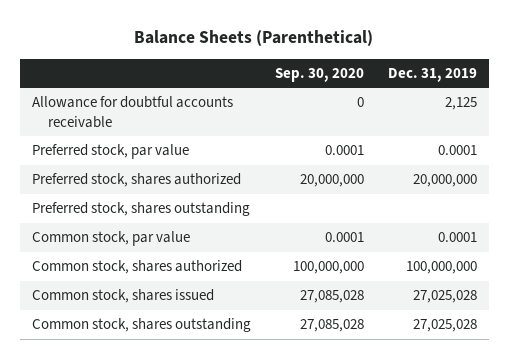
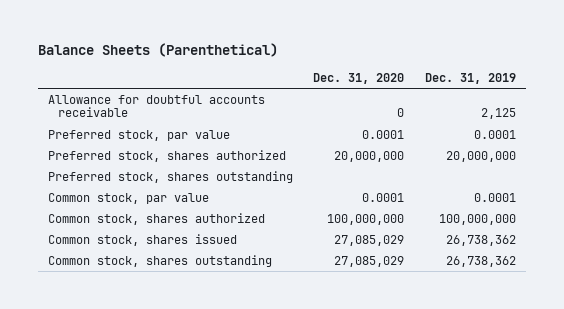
[274,67,364,82] Sep. 30, 2020 -> none
none -> [313,72,405,84] Dec. 31, 2020
[412,290,477,304] 27,025,028 -> [445,234,516,246] 26,738,362
[412,319,477,333] 27,025,028 -> [445,255,516,267] 26,738,362

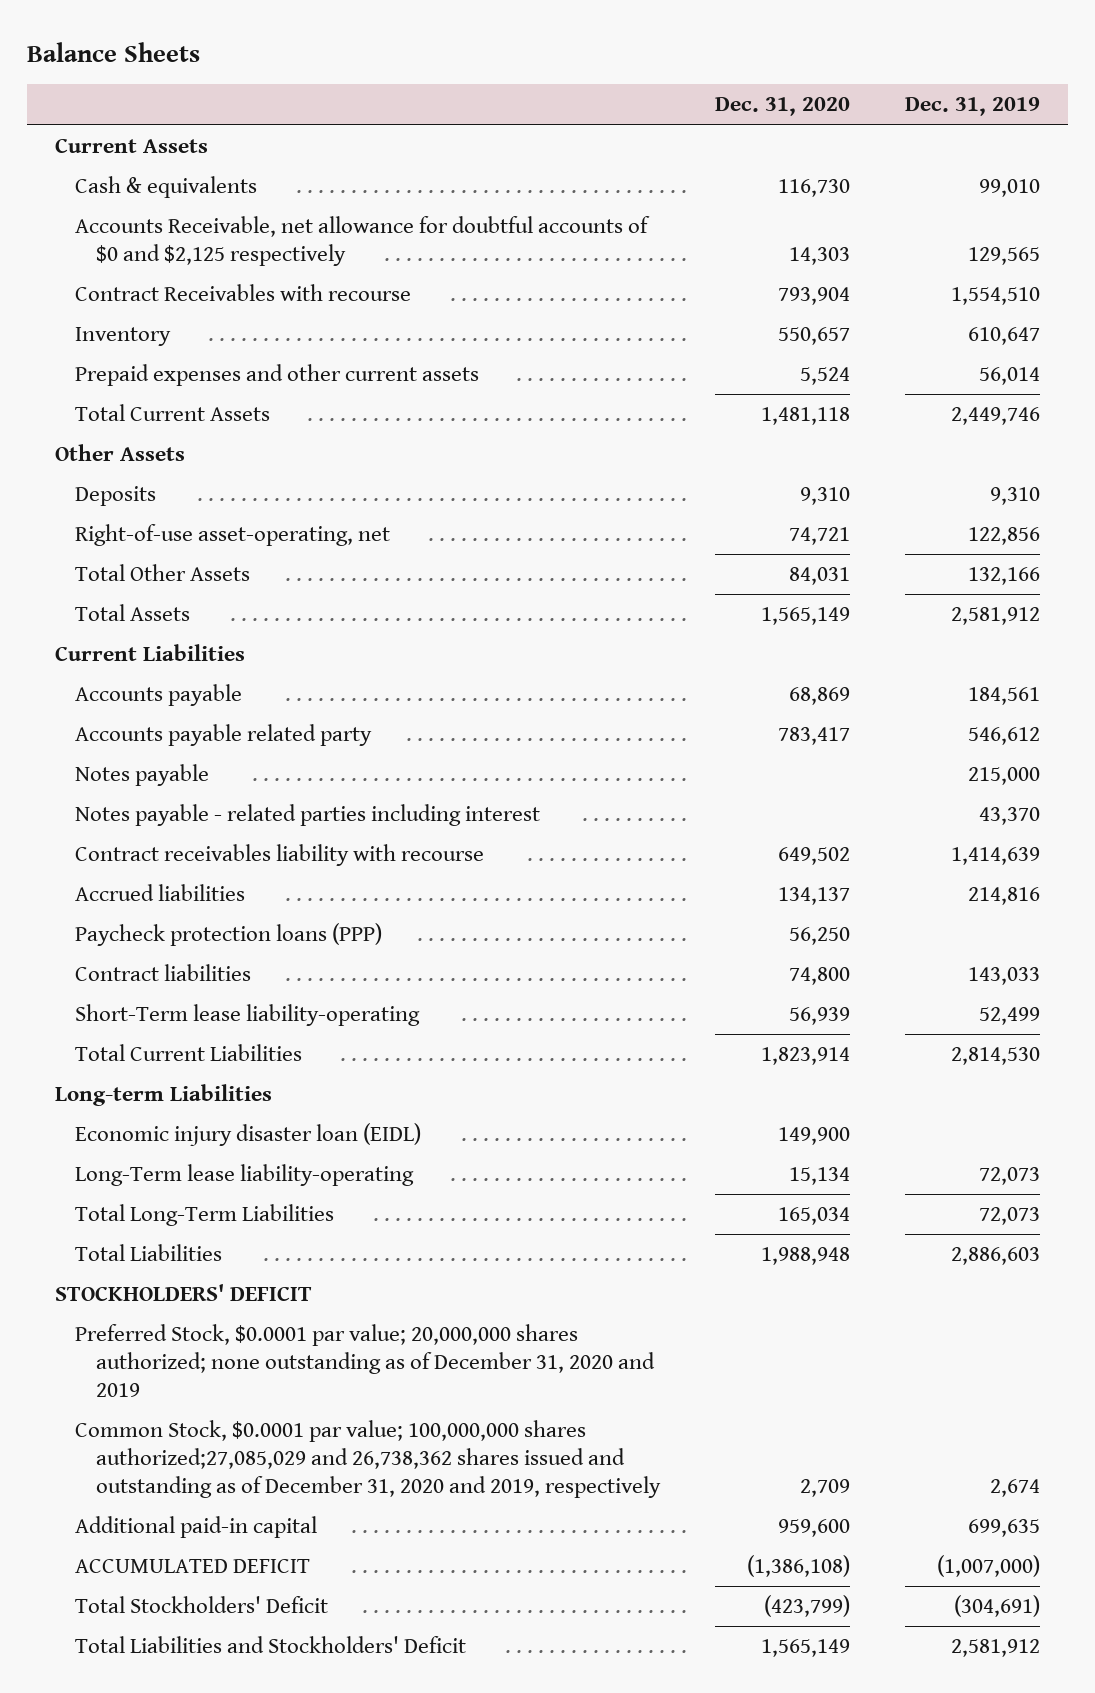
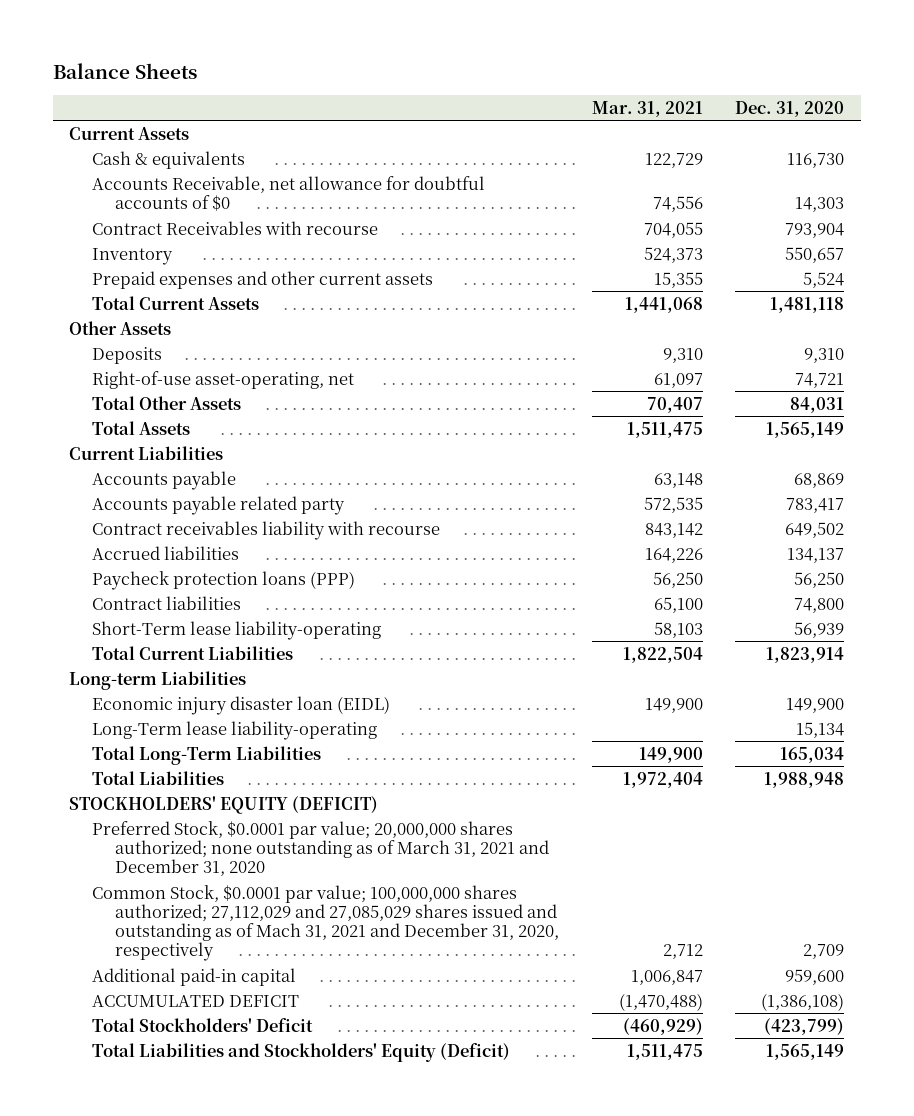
[905,97,1041,117] Dec. 31, 2019 -> none
none -> [591,100,703,117] Mar. 31, 2021
[75,216,651,266] Accounts Receivable, net allowance for doubtful accounts of $0 and $2,125 respectively -> [92,175,486,211] Accounts Receivable, net allowance for doubtful accounts of $0
[75,764,210,787] Notes payable -> none
[75,804,541,827] Notes payable - related parties including interest -> none
[54,1284,312,1302] STOCKHOLDERS' DEFICIT -> [69,795,379,814] STOCKHOLDERS' EQUITY (DEFICIT)
[75,1324,655,1397] Preferred Stock, $0.0001 par value; 20,000,000 shares authorized; none outstanding as of December 31, 2020 and 2019 -> [92,820,550,877] Preferred Stock, $0.0001 par value; 20,000,000 shares authorized; none outstanding as of March 31, 2021 and December 31, 2020
[75,1420,661,1498] Common Stock, $0.0001 par value; 100,000,000 shares authorized;27,085,029 and 26,738,362 shares issued and outstanding as of December 31, 2020 and 2019, respectively -> [92,884,560,962] Common Stock, $0.0001 par value; 100,000,000 shares authorized; 27,112,029 and 27,085,029 shares issued and outstanding as of Mach 31, 2021 and December 31, 2020, respectively
[75,1636,467,1654] Total Liabilities and Stockholders' Deficit -> [92,1042,511,1062] Total Liabilities and Stockholders' Equity (Deficit)

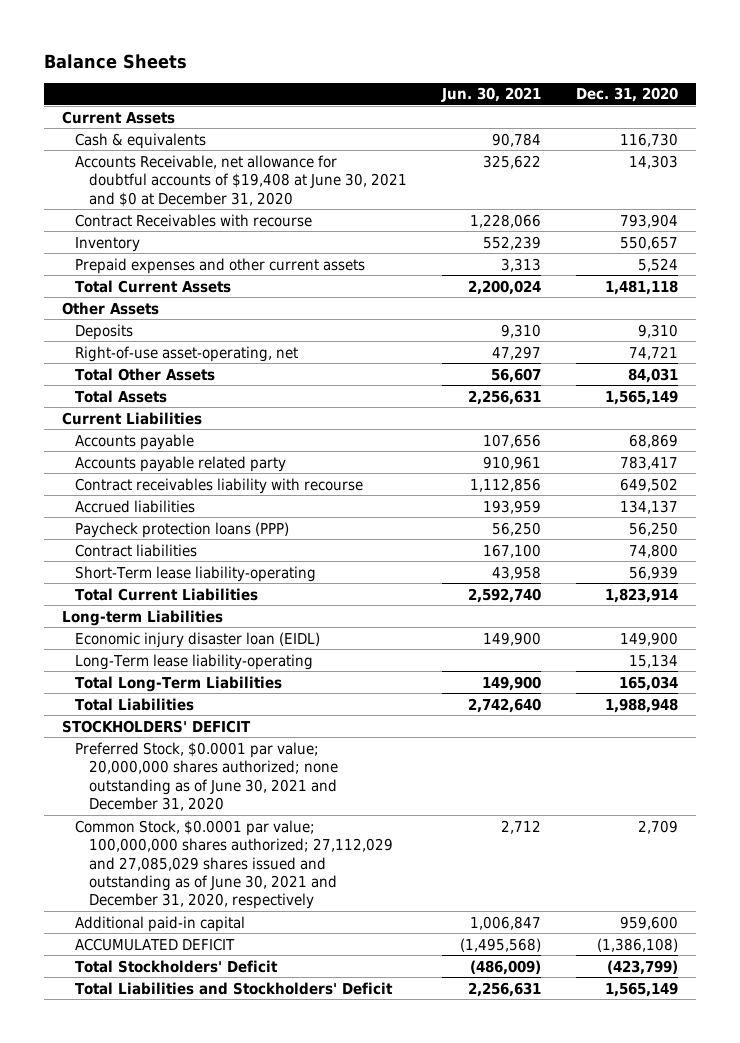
[591,100,703,117] Mar. 31, 2021 -> none
none -> [441,87,542,103] Jun. 30, 2021
[92,175,486,211] Accounts Receivable, net allowance for doubtful accounts of $0 -> [75,154,407,207] Accounts Receivable, net allowance for doubtful accounts of $19,408 at June 30, 2021 and $0 at December 31, 2020
[69,795,379,814] STOCKHOLDERS' EQUITY (DEFICIT) -> [62,719,252,733] STOCKHOLDERS' DEFICIT
[92,820,550,877] Preferred Stock, $0.0001 par value; 20,000,000 shares authorized; none outstanding as of March 31, 2021 and December 31, 2020 -> [75,741,338,812] Preferred Stock, $0.0001 par value; 20,000,000 shares authorized; none outstanding as of June 30, 2021 and December 31, 2020
[92,884,560,962] Common Stock, $0.0001 par value; 100,000,000 shares authorized; 27,112,029 and 27,085,029 shares issued and outstanding as of Mach 31, 2021 and December 31, 2020, respectively -> [75,819,393,910] Common Stock, $0.0001 par value; 100,000,000 shares authorized; 27,112,029 and 27,085,029 shares issued and outstanding as of June 30, 2021 and December 31, 2020, respectively
[92,1042,511,1062] Total Liabilities and Stockholders' Equity (Deficit) -> [75,981,394,995] Total Liabilities and Stockholders' Deficit

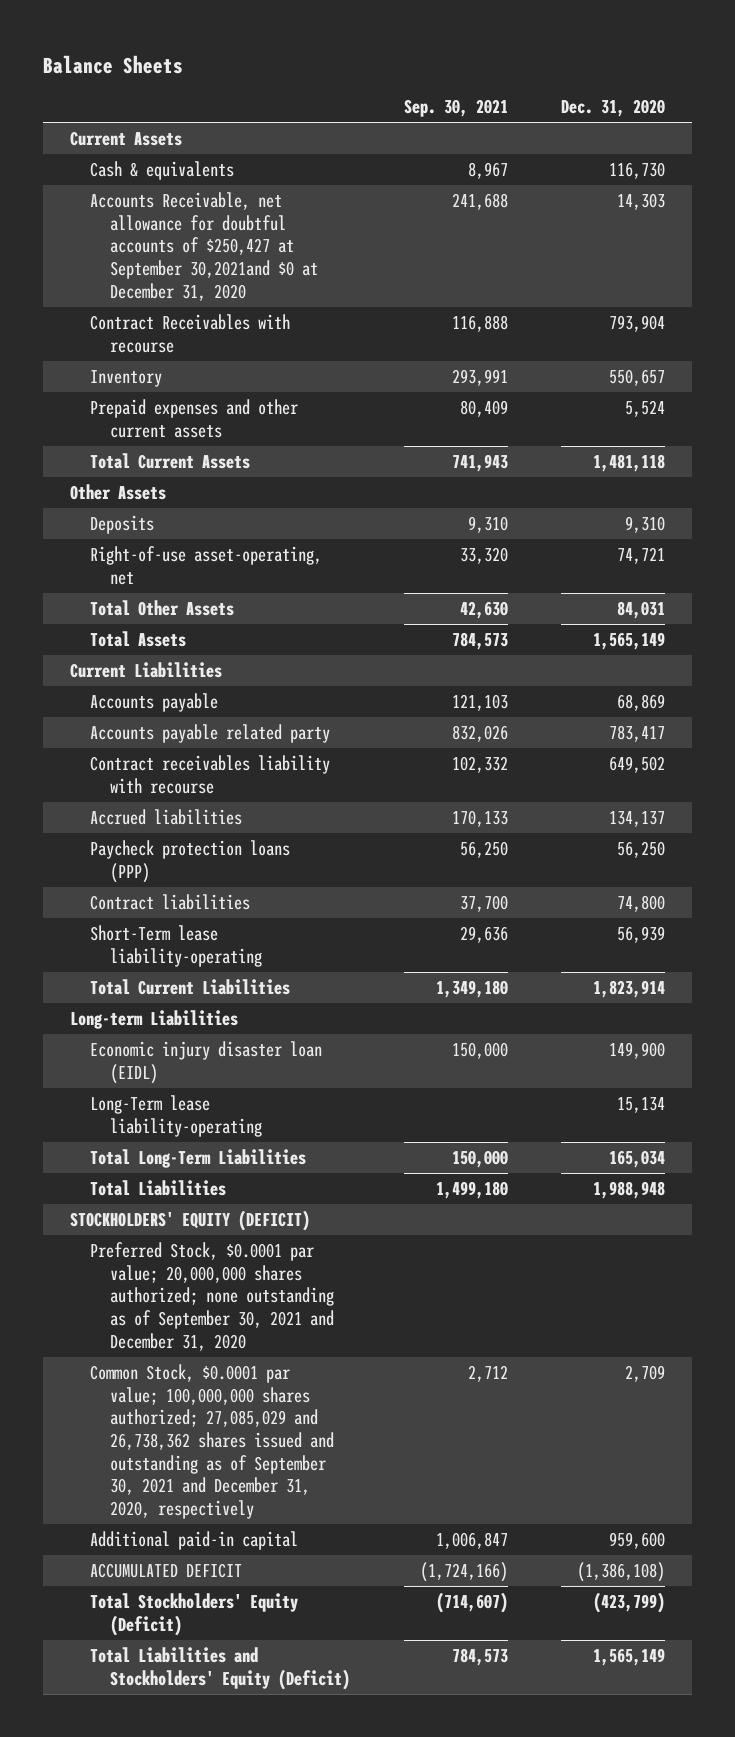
[441,87,542,103] Jun. 30, 2021 -> none
none -> [403,99,508,118] Sep. 30, 2021
[75,154,407,207] Accounts Receivable, net allowance for doubtful accounts of $19,408 at June 30, 2021 and $0 at December 31, 2020 -> [90,192,319,301] Accounts Receivable, net allowance for doubtful accounts of $250,427 at September 30,2021and $0 at December 31, 2020
[62,719,252,733] STOCKHOLDERS' DEFICIT -> [70,1210,311,1232] STOCKHOLDERS' EQUITY (DEFICIT)
[75,741,338,812] Preferred Stock, $0.0001 par value; 20,000,000 shares authorized; none outstanding as of June 30, 2021 and December 31, 2020 -> [90,1242,335,1351] Preferred Stock, $0.0001 par value; 20,000,000 shares authorized; none outstanding as of September 30, 2021 and December 31, 2020
[75,819,393,910] Common Stock, $0.0001 par value; 100,000,000 shares authorized; 27,112,029 and 27,085,029 shares issued and outstanding as of June 30, 2021 and December 31, 2020, respectively -> [90,1364,335,1519] Common Stock, $0.0001 par value; 100,000,000 shares authorized; 27,085,029 and 26,738,362 shares issued and outstanding as of September 30, 2021 and December 31, 2020, respectively
[75,959,279,973] Total Stockholders' Deficit -> [90,1593,299,1636] Total Stockholders' Equity (Deficit)
[75,981,394,995] Total Liabilities and Stockholders' Deficit -> [90,1647,351,1690] Total Liabilities and Stockholders' Equity (Deficit)

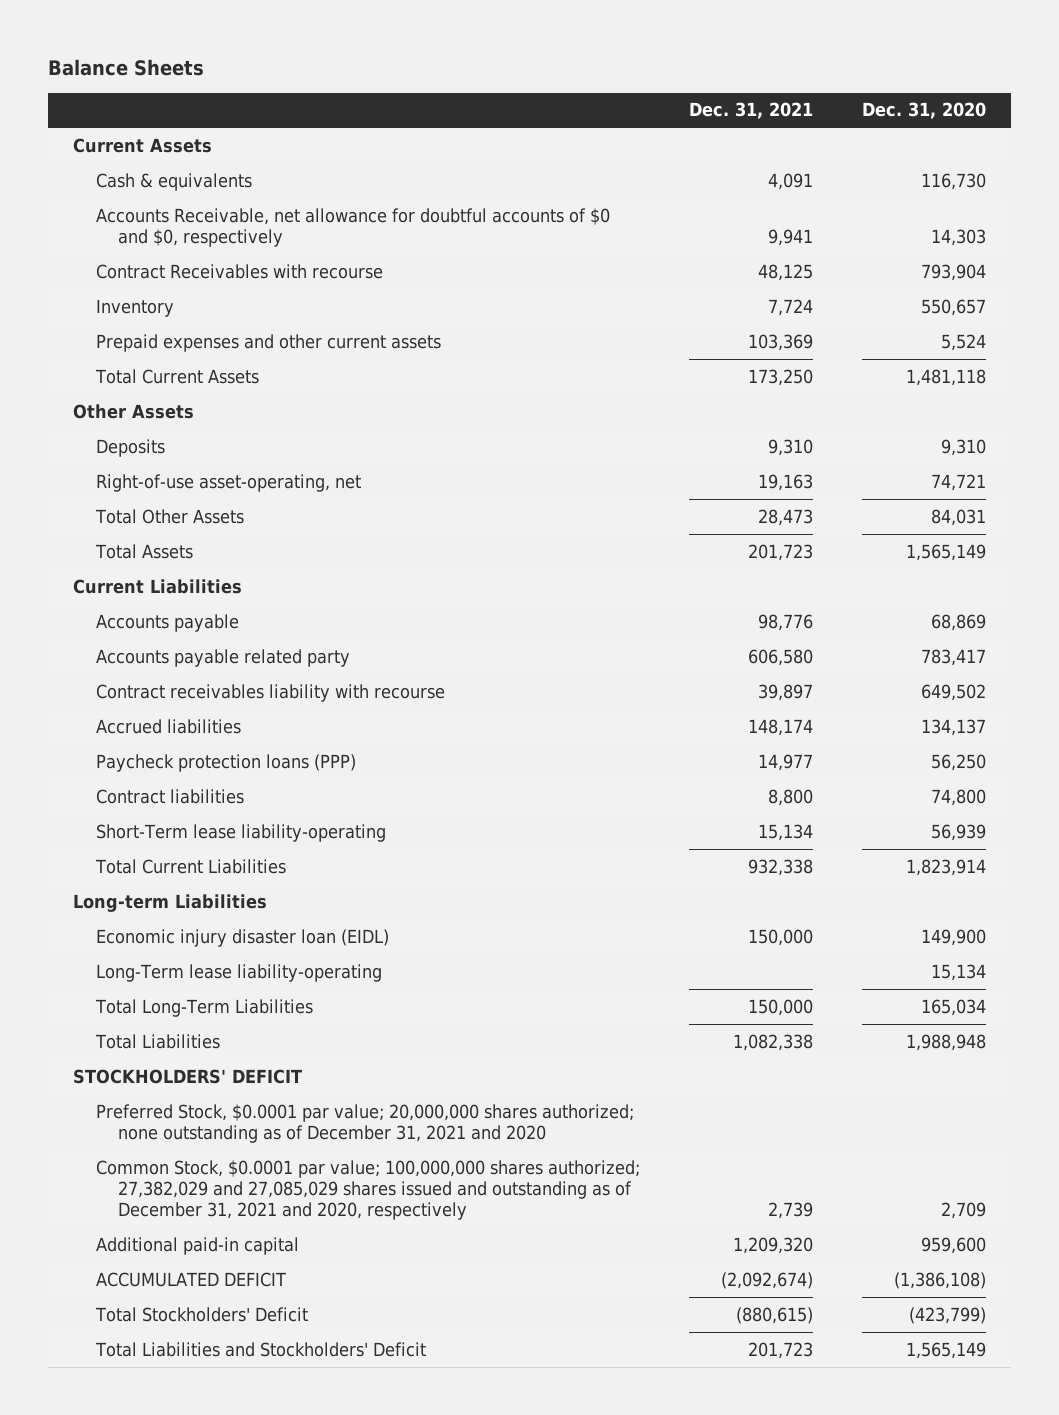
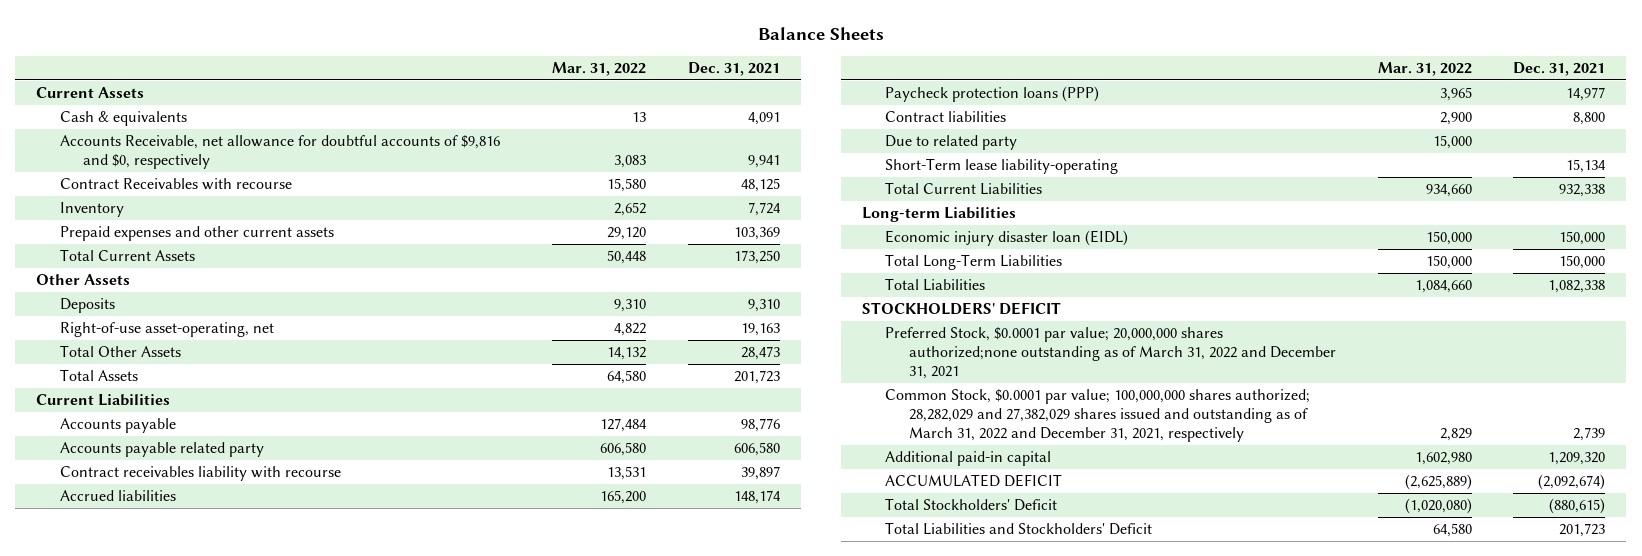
[862,102,987,120] Dec. 31, 2020 -> none
none -> [552,62,647,77] Mar. 31, 2022
[95,207,610,247] Accounts Receivable, net allowance for doubtful accounts of $0 and $0, respectively -> [59,135,500,169] Accounts Receivable, net allowance for doubtful accounts of $9,816 and $0, respectively
none -> [885,135,1018,151] Due to related party
[95,963,382,982] Long-Term lease liability-operating -> none
[95,1103,634,1143] Preferred Stock, $0.0001 par value; 20,000,000 shares authorized; none outstanding as of December 31, 2021 and 2020 -> [885,327,1336,379] Preferred Stock, $0.0001 par value; 20,000,000 shares authorized;none outstanding as of March 31, 2022 and December 31, 2021
[95,1159,640,1221] Common Stock, $0.0001 par value; 100,000,000 shares authorized; 27,382,029 and 27,085,029 shares issued and outstanding as of December 31, 2021 and 2020, respectively -> [885,389,1311,442] Common Stock, $0.0001 par value; 100,000,000 shares authorized; 28,282,029 and 27,382,029 shares issued and outstanding as of March 31, 2022 and December 31, 2021, respectively

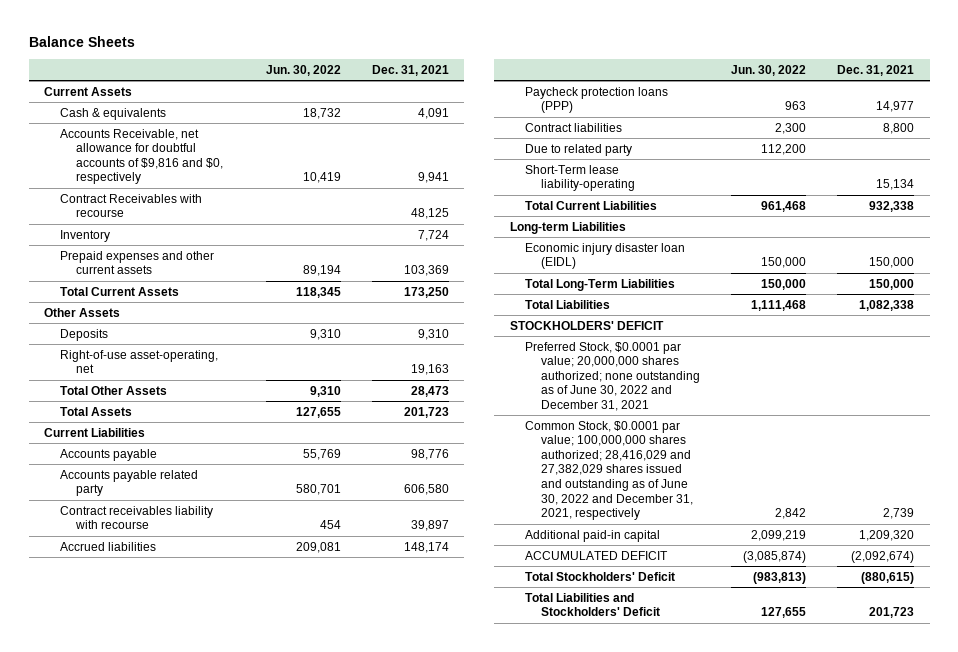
[552,62,647,77] Mar. 31, 2022 -> none
none -> [265,64,341,76] Jun. 30, 2022
[885,327,1336,379] Preferred Stock, $0.0001 par value; 20,000,000 shares authorized;none outstanding as of March 31, 2022 and December 31, 2021 -> [525,341,701,412] Preferred Stock, $0.0001 par value; 20,000,000 shares authorized; none outstanding as of June 30, 2022 and December 31, 2021
[885,389,1311,442] Common Stock, $0.0001 par value; 100,000,000 shares authorized; 28,282,029 and 27,382,029 shares issued and outstanding as of March 31, 2022 and December 31, 2021, respectively -> [525,420,694,521] Common Stock, $0.0001 par value; 100,000,000 shares authorized; 28,416,029 and 27,382,029 shares issued and outstanding as of June 30, 2022 and December 31, 2021, respectively

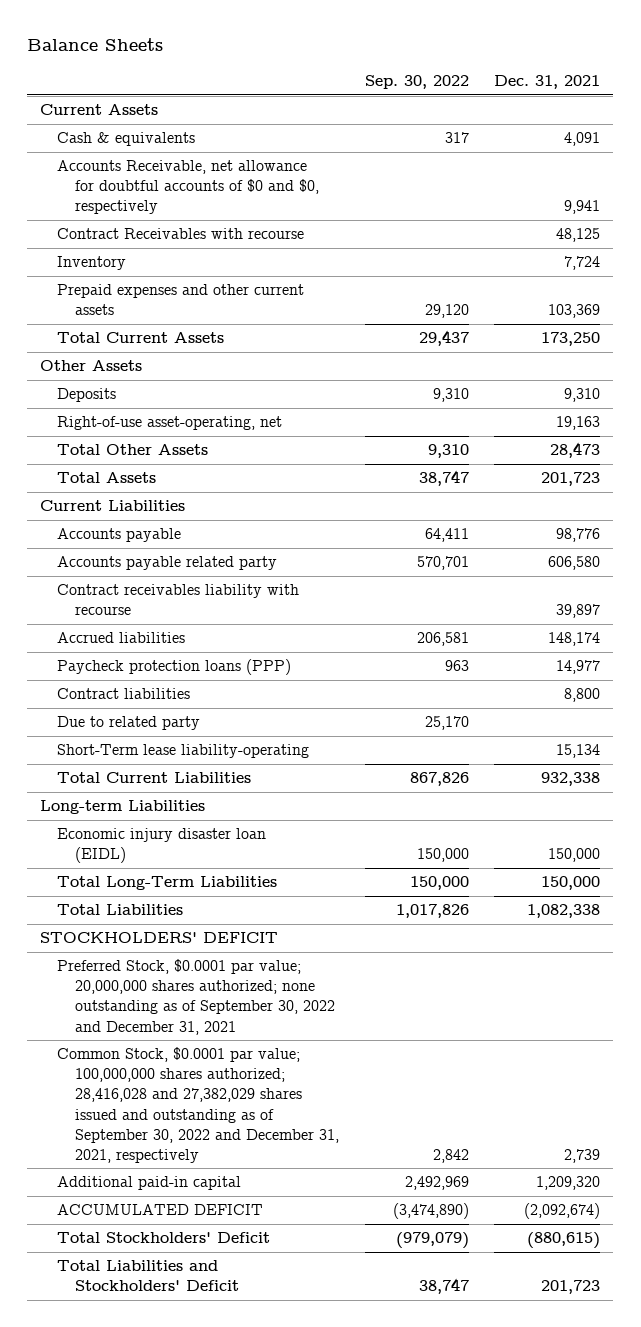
[265,64,341,76] Jun. 30, 2022 -> none
none -> [364,75,469,90] Sep. 30, 2022
[59,128,223,185] Accounts Receivable, net allowance for doubtful accounts of $9,816 and $0, respectively -> [57,160,319,215] Accounts Receivable, net allowance for doubtful accounts of $0 and $0, respectively
[525,341,701,412] Preferred Stock, $0.0001 par value; 20,000,000 shares authorized; none outstanding as of June 30, 2022 and December 31, 2021 -> [57,959,335,1035] Preferred Stock, $0.0001 par value; 20,000,000 shares authorized; none outstanding as of September 30, 2022 and December 31, 2021
[525,420,694,521] Common Stock, $0.0001 par value; 100,000,000 shares authorized; 28,416,029 and 27,382,029 shares issued and outstanding as of June 30, 2022 and December 31, 2021, respectively -> [57,1047,339,1163] Common Stock, $0.0001 par value; 100,000,000 shares authorized; 28,416,028 and 27,382,029 shares issued and outstanding as of September 30, 2022 and December 31, 2021, respectively

